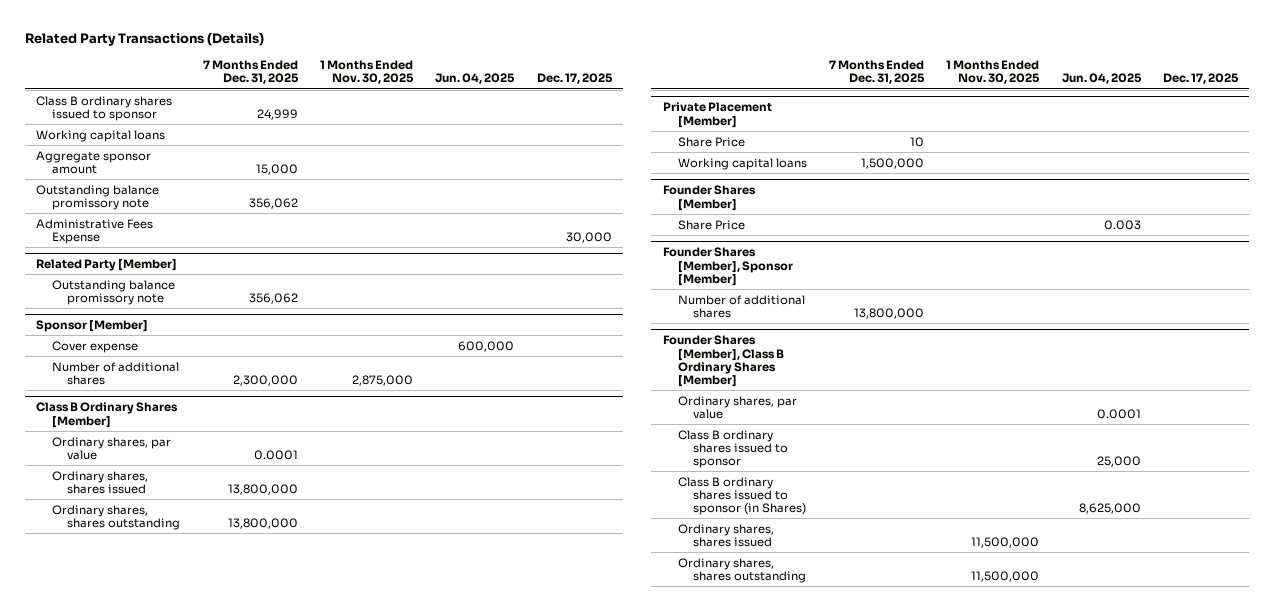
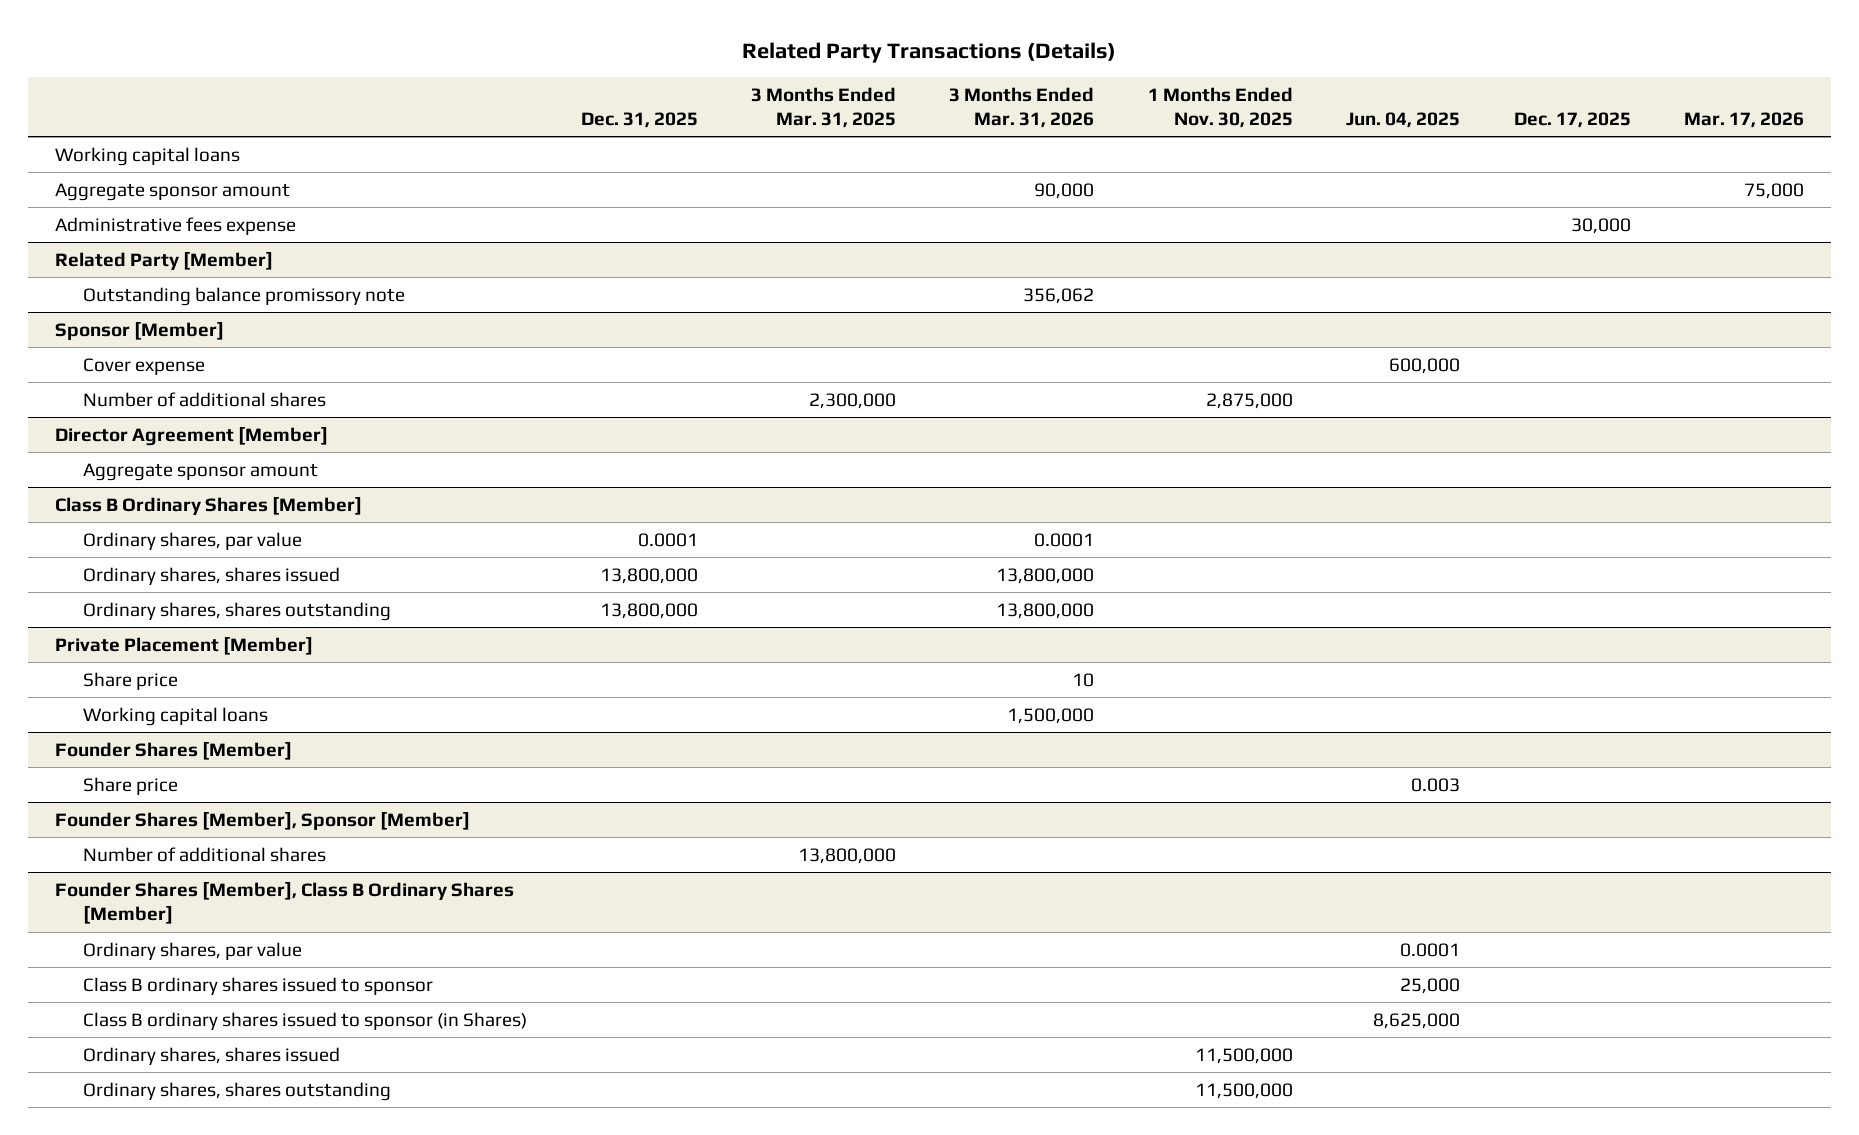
[202,60,299,85] 7 Months Ended Dec. 31, 2025 -> none
none -> [580,112,698,129] Dec. 31, 2025
none -> [750,86,896,129] 3 Months Ended Mar. 31, 2025
none -> [949,86,1095,129] 3 Months Ended Mar. 31, 2026
none -> [1683,112,1804,129] Mar. 17, 2026
[36,95,173,121] Class B ordinary shares issued to sponsor -> none
[36,184,160,210] Outstanding balance promissory note -> none
[36,218,154,244] Administrative Fees Expense -> [54,216,296,235] Administrative fees expense
none -> [54,426,328,446] Director Agreement [Member]
none -> [83,462,319,481] Aggregate sponsor amount
[677,136,745,147] Share Price -> [83,671,179,690] Share price
[677,219,745,230] Share Price -> [83,776,179,795] Share price

